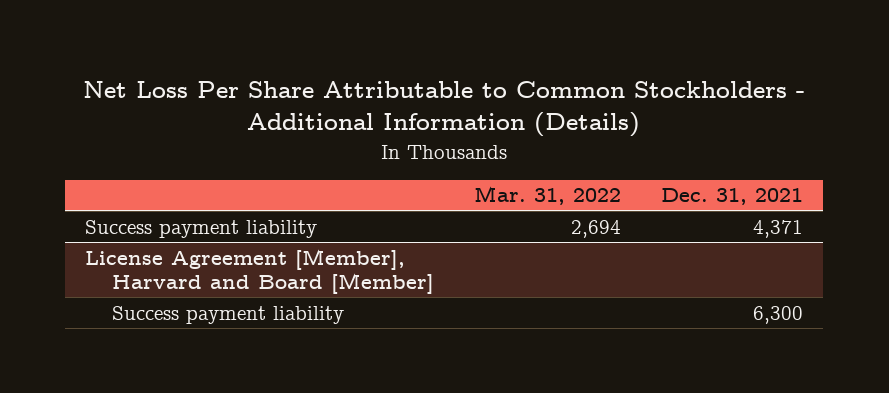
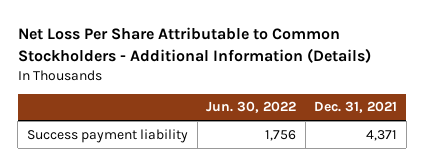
[474,186,622,206] Mar. 31, 2022 -> none
none -> [206,101,297,114] Jun. 30, 2022
[85,248,434,295] License Agreement [Member], Harvard and Board [Member] -> none
[111,305,344,324] Success payment liability -> none

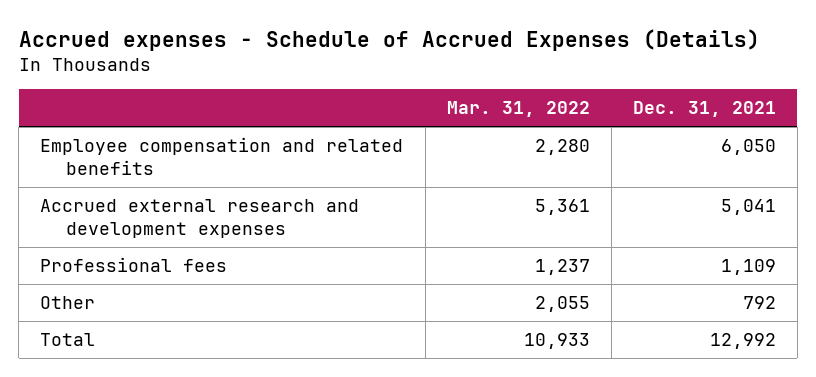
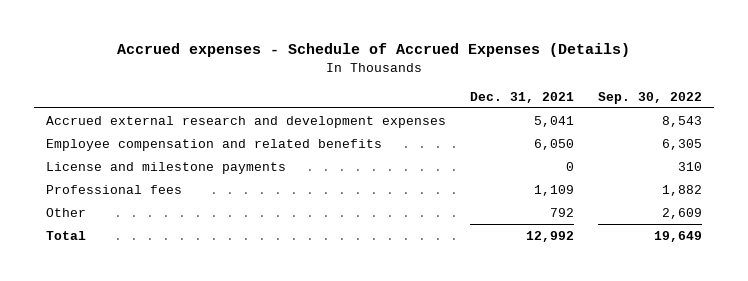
[446,101,590,118] Mar. 31, 2022 -> none
none -> [597,91,702,104] Sep. 30, 2022
[40,137,404,175] Employee compensation and related benefits -> [45,138,382,151] Employee compensation and related benefits
none -> [45,161,286,174] License and milestone payments

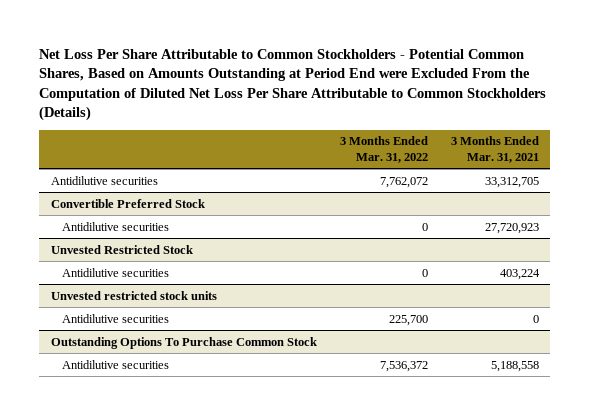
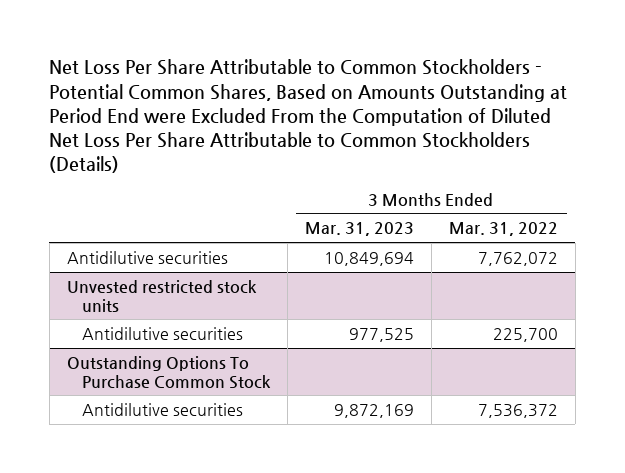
[450,136,539,163] 3 Months Ended Mar. 31, 2021 -> none
none -> [304,222,414,237] Mar. 31, 2023
[50,198,205,208] Convertible Preferred Stock -> none
[61,221,169,231] Antidilutive securities -> none
[50,244,193,254] Unvested Restricted Stock -> none
[61,267,169,277] Antidilutive securities -> none

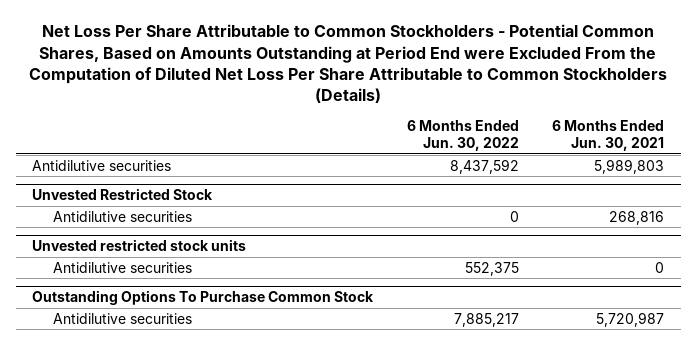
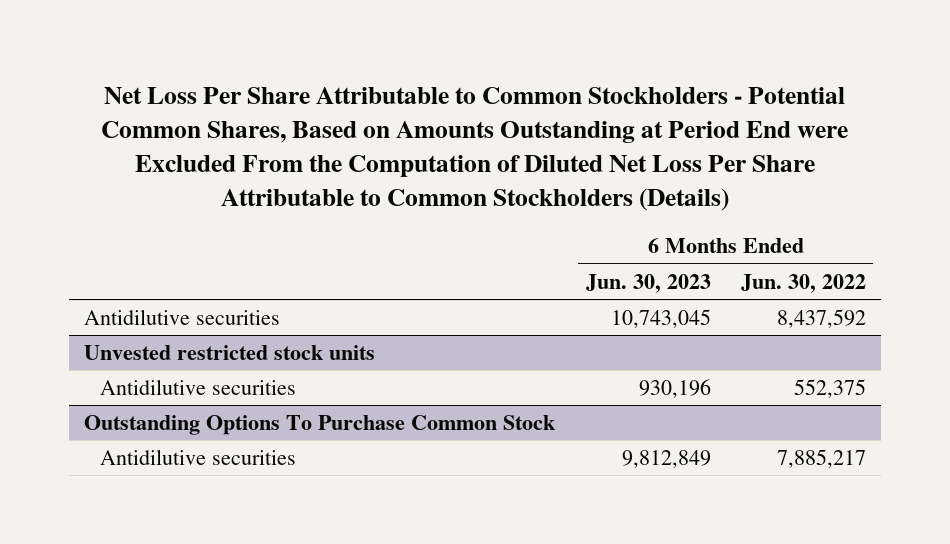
[552,119,665,151] 6 Months Ended Jun. 30, 2021 -> none
none -> [585,273,711,293] Jun. 30, 2023
[32,188,214,201] Unvested Restricted Stock -> none
[52,210,192,222] Antidilutive securities -> none

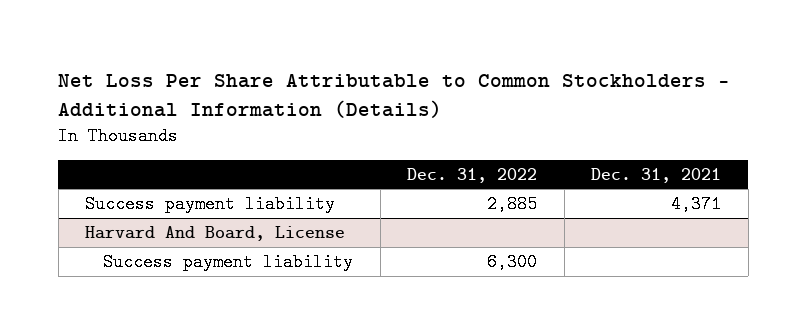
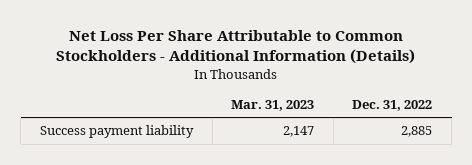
[591,167,722,183] Dec. 31, 2021 -> none
none -> [231,99,315,111] Mar. 31, 2023
[85,225,346,241] Harvard And Board, License -> none
[103,252,354,271] Success payment liability -> none

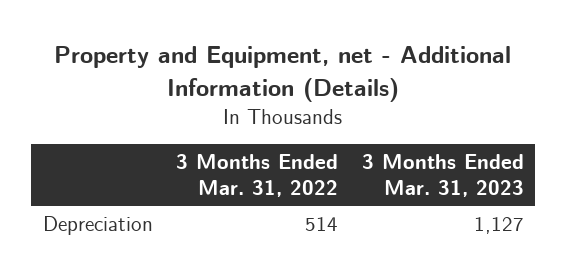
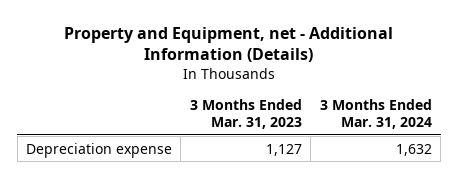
[176,154,339,197] 3 Months Ended Mar. 31, 2022 -> none
none -> [319,98,432,130] 3 Months Ended Mar. 31, 2024
[43,215,154,235] Depreciation -> [26,142,173,158] Depreciation expense

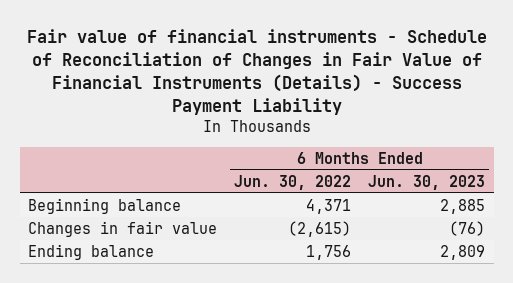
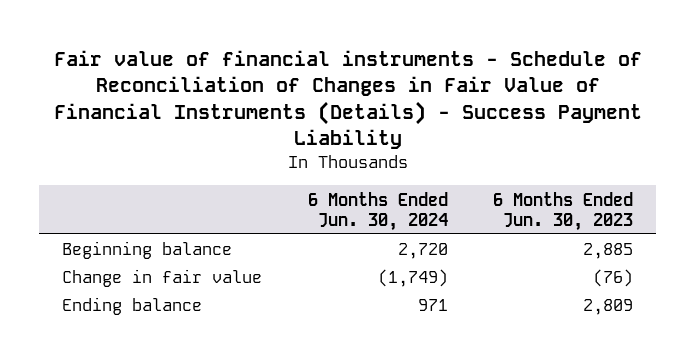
[234,174,352,190] Jun. 30, 2022 -> none
none -> [307,191,448,231] 6 Months Ended Jun. 30, 2024
[28,220,218,237] Changes in fair value -> [62,269,263,288] Change in fair value

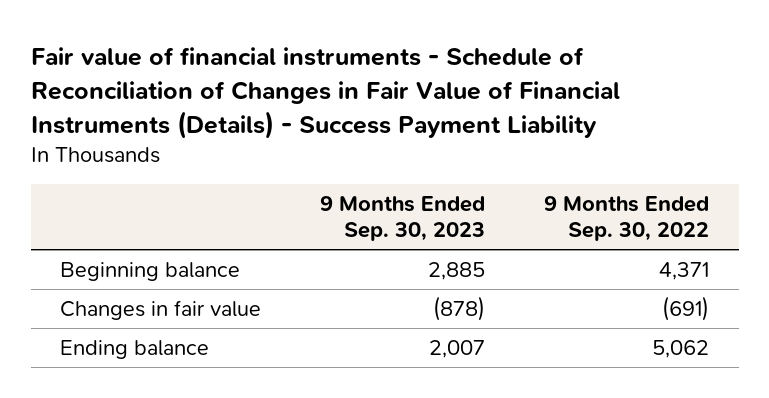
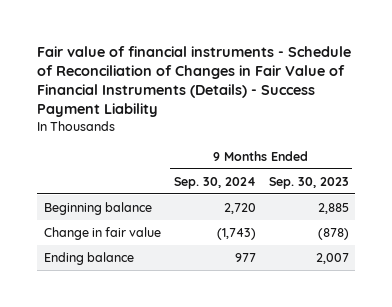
[544,195,710,242] 9 Months Ended Sep. 30, 2022 -> none
none -> [173,176,256,189] Sep. 30, 2024
[60,299,262,320] Changes in fair value -> [43,226,161,240] Change in fair value

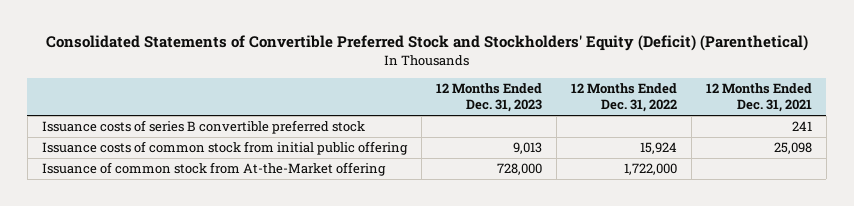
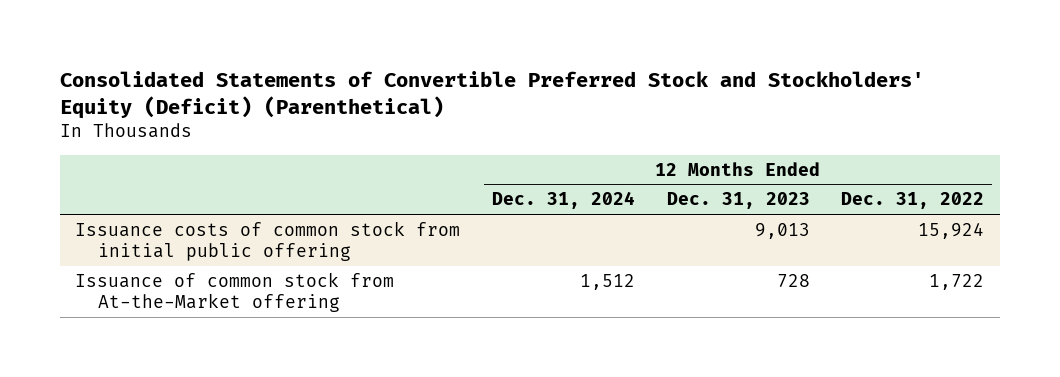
[705,82,812,113] 12 Months Ended Dec. 31, 2021 -> none
none -> [491,191,635,210] Dec. 31, 2024
[41,120,365,135] Issuance costs of series B convertible preferred stock -> none
[496,163,542,176] 728,000 -> [776,273,810,287] 728
[623,163,677,176] 1,722,000 -> [929,273,985,290] 1,722

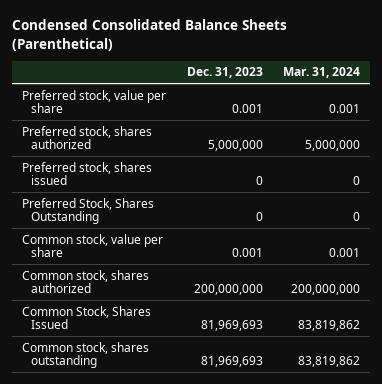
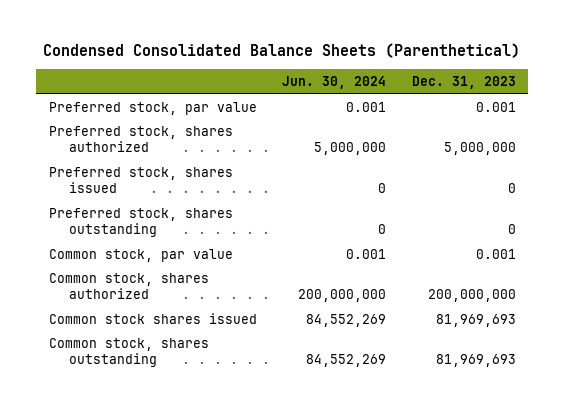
[282,67,360,79] Mar. 31, 2024 -> none
none -> [282,76,387,90] Jun. 30, 2024
[22,89,167,114] Preferred stock, value per share -> [48,101,257,115] Preferred stock, par value
[22,197,155,225] Preferred Stock, Shares Outstanding -> [48,207,233,238] Preferred stock, shares outstanding
[22,233,164,258] Common stock, value per share -> [48,248,233,262] Common stock, par value
[22,305,152,330] Common Stock, Shares Issued -> [48,312,257,324] Common stock shares issued

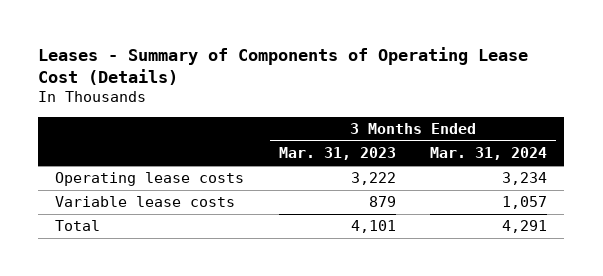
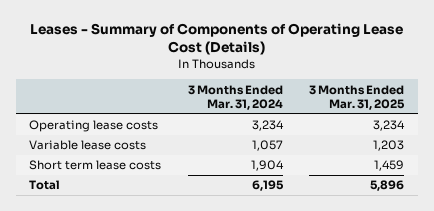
[278,147,396,161] Mar. 31, 2023 -> none
none -> [309,84,406,110] 3 Months Ended Mar. 31, 2025
none -> [29,160,162,171] Short term lease costs
[502,220,548,234] 4,291 -> [251,180,284,192] 6,195

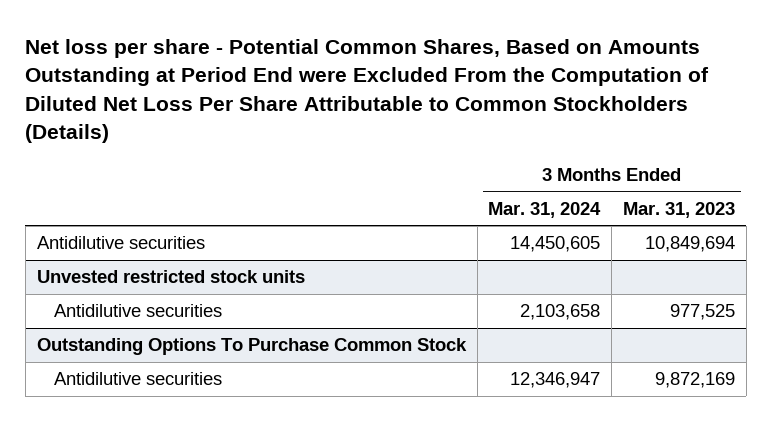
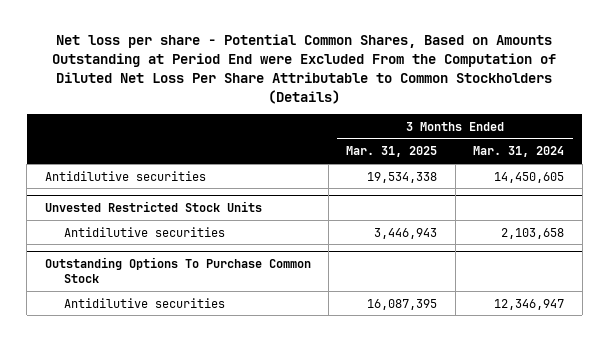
[623,201,736,218] Mar. 31, 2023 -> none
none -> [346,146,438,158] Mar. 31, 2025
[36,270,305,284] Unvested restricted stock units -> [44,201,262,213] Unvested Restricted Stock Units

